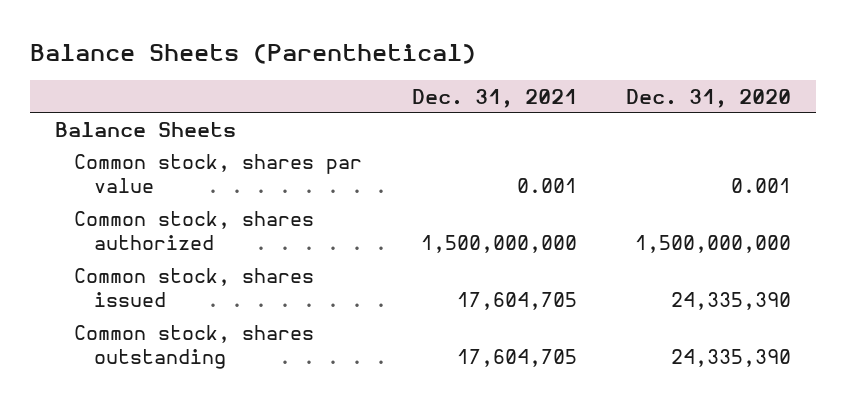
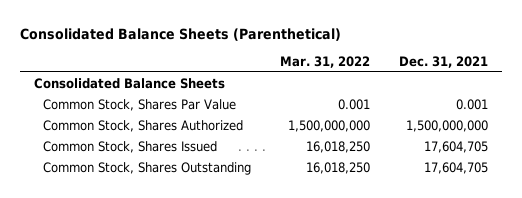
[30,43,477,64] Balance Sheets (Parenthetical) -> [19,27,341,41] Consolidated Balance Sheets (Parenthetical)
[626,88,792,108] Dec. 31, 2020 -> none
none -> [279,55,370,68] Mar. 31, 2022
[55,121,237,137] Balance Sheets -> [34,77,226,89] Consolidated Balance Sheets
[74,153,363,194] Common stock, shares par value -> [43,98,237,111] Common Stock, Shares Par Value
[74,210,315,251] Common stock, shares authorized -> [43,119,244,132] Common Stock, Shares Authorized
[74,267,315,308] Common stock, shares issued -> [43,140,218,153] Common Stock, Shares Issued
[74,324,315,370] Common stock, shares outstanding -> [43,161,252,175] Common Stock, Shares Outstanding

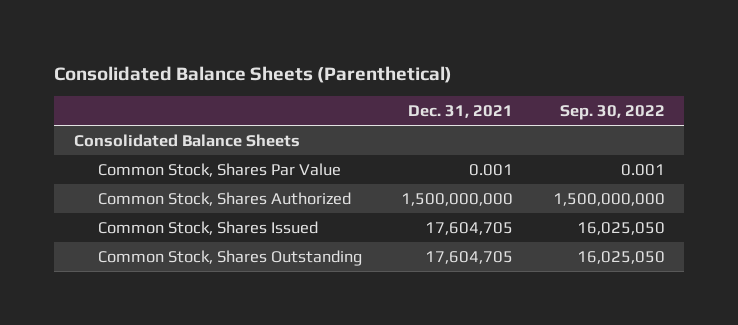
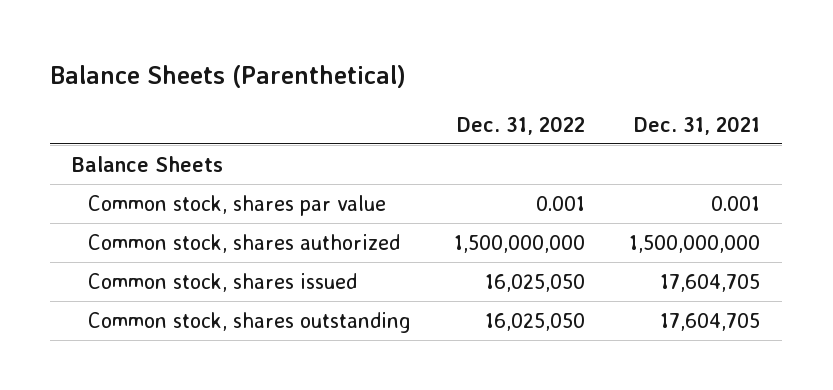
[54,65,453,83] Consolidated Balance Sheets (Parenthetical) -> [50,64,407,88] Balance Sheets (Parenthetical)
[559,105,665,121] Sep. 30, 2022 -> none
none -> [457,115,586,135] Dec. 31, 2022
[73,133,300,147] Consolidated Balance Sheets -> [72,155,224,172] Balance Sheets
[98,162,342,177] Common Stock, Shares Par Value -> [87,194,386,216] Common stock, shares par value
[98,191,352,206] Common Stock, Shares Authorized -> [87,233,400,253] Common stock, shares authorized
[98,220,319,235] Common Stock, Shares Issued -> [87,272,357,292] Common stock, shares issued
[98,249,363,266] Common Stock, Shares Outstanding -> [87,311,411,333] Common stock, shares outstanding

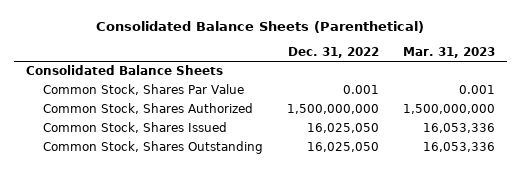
[50,64,407,88] Balance Sheets (Parenthetical) -> [96,21,425,34] Consolidated Balance Sheets (Parenthetical)
[634,115,761,135] Dec. 31, 2021 -> none
none -> [403,47,496,59] Mar. 31, 2023
[72,155,224,172] Balance Sheets -> [25,65,223,76] Consolidated Balance Sheets
[87,194,386,216] Common stock, shares par value -> [42,84,244,96] Common Stock, Shares Par Value
[87,233,400,253] Common stock, shares authorized -> [42,103,253,115] Common Stock, Shares Authorized
[87,272,357,292] Common stock, shares issued -> [42,122,227,134] Common Stock, Shares Issued
[87,311,411,333] Common stock, shares outstanding -> [42,141,263,155] Common Stock, Shares Outstanding

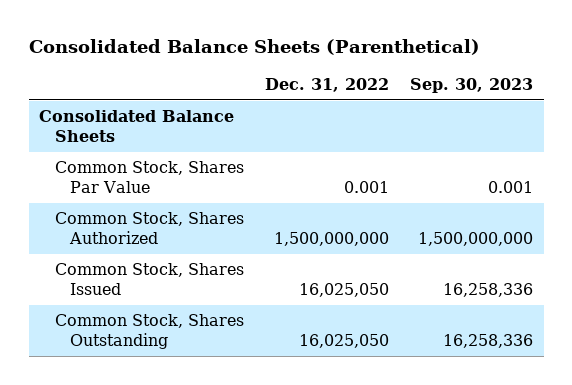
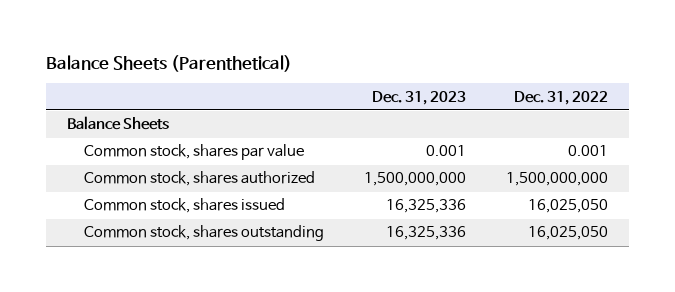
[28,39,480,56] Consolidated Balance Sheets (Parenthetical) -> [46,54,293,72] Balance Sheets (Parenthetical)
[410,78,534,94] Sep. 30, 2023 -> none
none -> [372,90,467,105] Dec. 31, 2023
[39,110,235,143] Consolidated Balance Sheets -> [66,116,169,131] Balance Sheets
[54,161,244,194] Common Stock, Shares Par Value -> [83,144,304,161] Common stock, shares par value
[54,212,244,245] Common Stock, Shares Authorized -> [83,171,315,187] Common stock, shares authorized
[54,263,244,296] Common Stock, Shares Issued -> [83,198,285,214] Common stock, shares issued
[54,314,244,350] Common Stock, Shares Outstanding -> [83,225,324,242] Common stock, shares outstanding

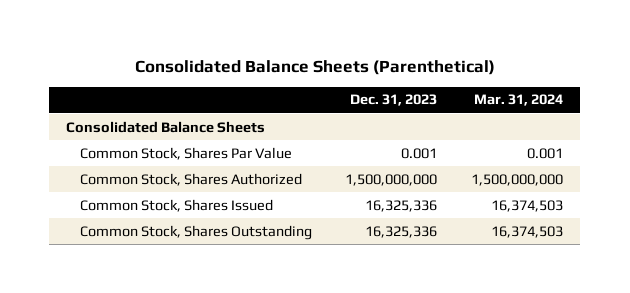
[46,54,293,72] Balance Sheets (Parenthetical) -> [134,59,495,75] Consolidated Balance Sheets (Parenthetical)
[514,90,609,105] Dec. 31, 2022 -> none
none -> [474,94,564,107] Mar. 31, 2024
[66,116,169,131] Balance Sheets -> [66,120,266,133] Consolidated Balance Sheets
[83,144,304,161] Common stock, shares par value -> [79,146,292,160] Common Stock, Shares Par Value
[83,171,315,187] Common stock, shares authorized -> [79,172,302,186] Common Stock, Shares Authorized
[83,198,285,214] Common stock, shares issued -> [79,198,273,212] Common Stock, Shares Issued
[83,225,324,242] Common stock, shares outstanding -> [79,224,312,240] Common Stock, Shares Outstanding

